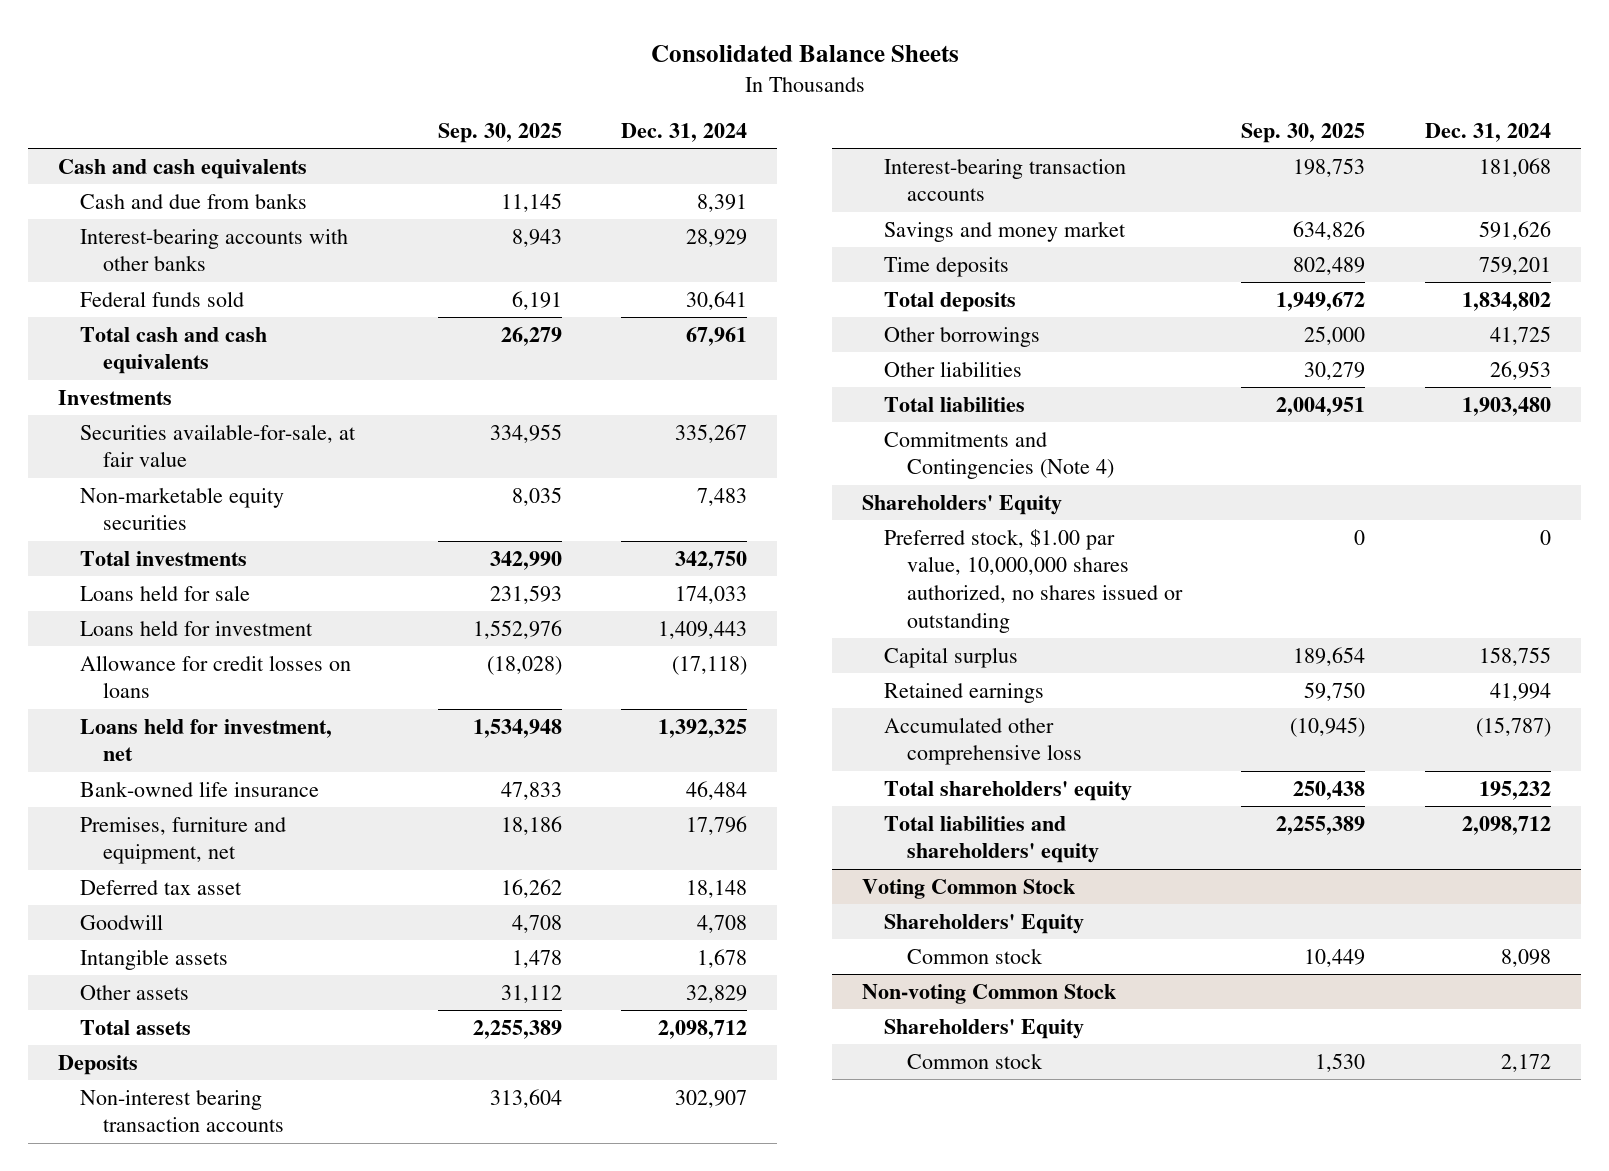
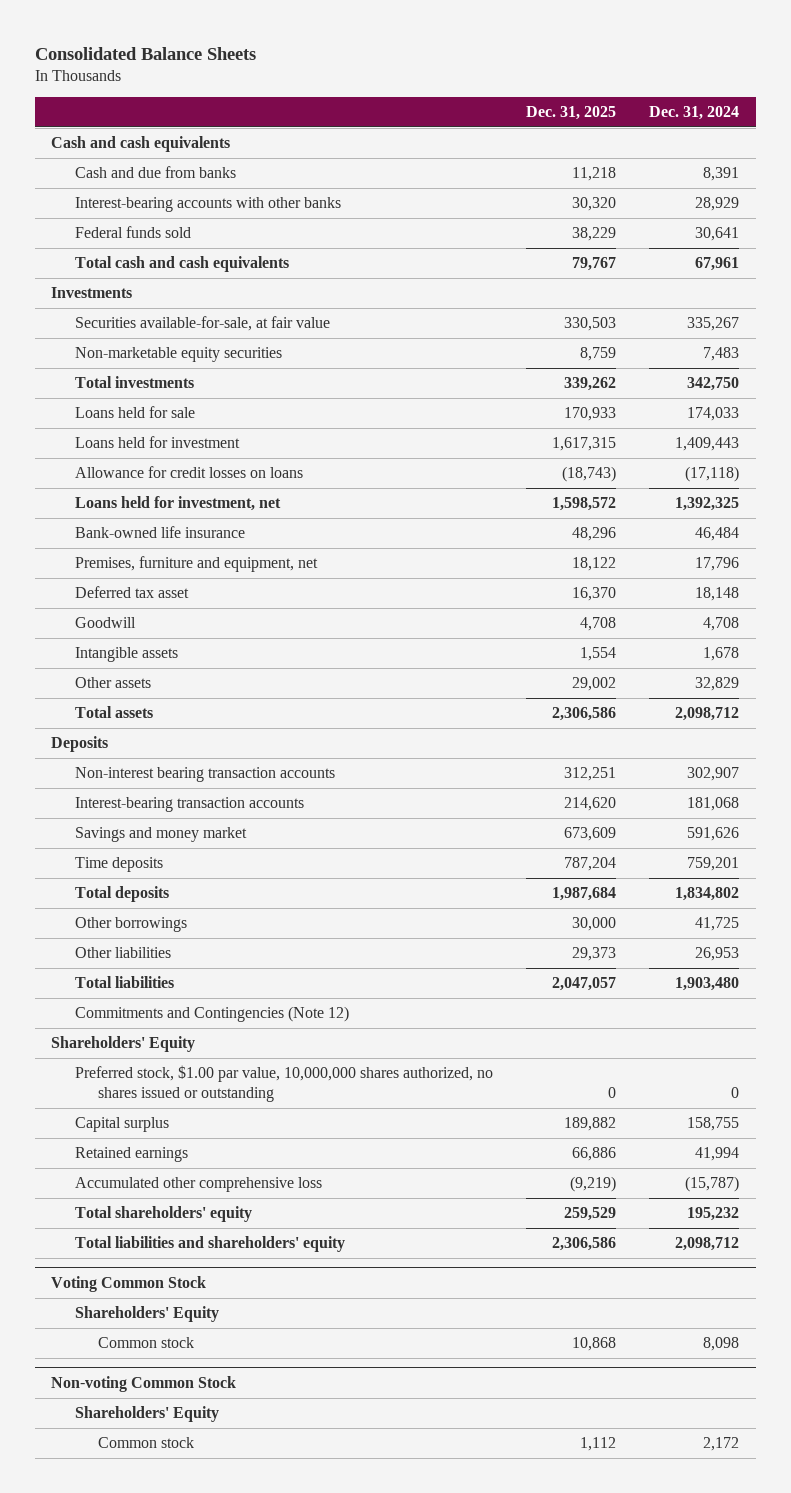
[437,123,562,144] Sep. 30, 2025 -> none
none -> [526,106,617,121] Dec. 31, 2025
[884,431,1114,480] Commitments and Contingencies (Note 4) -> [74,1006,349,1023] Commitments and Contingencies (Note 12)

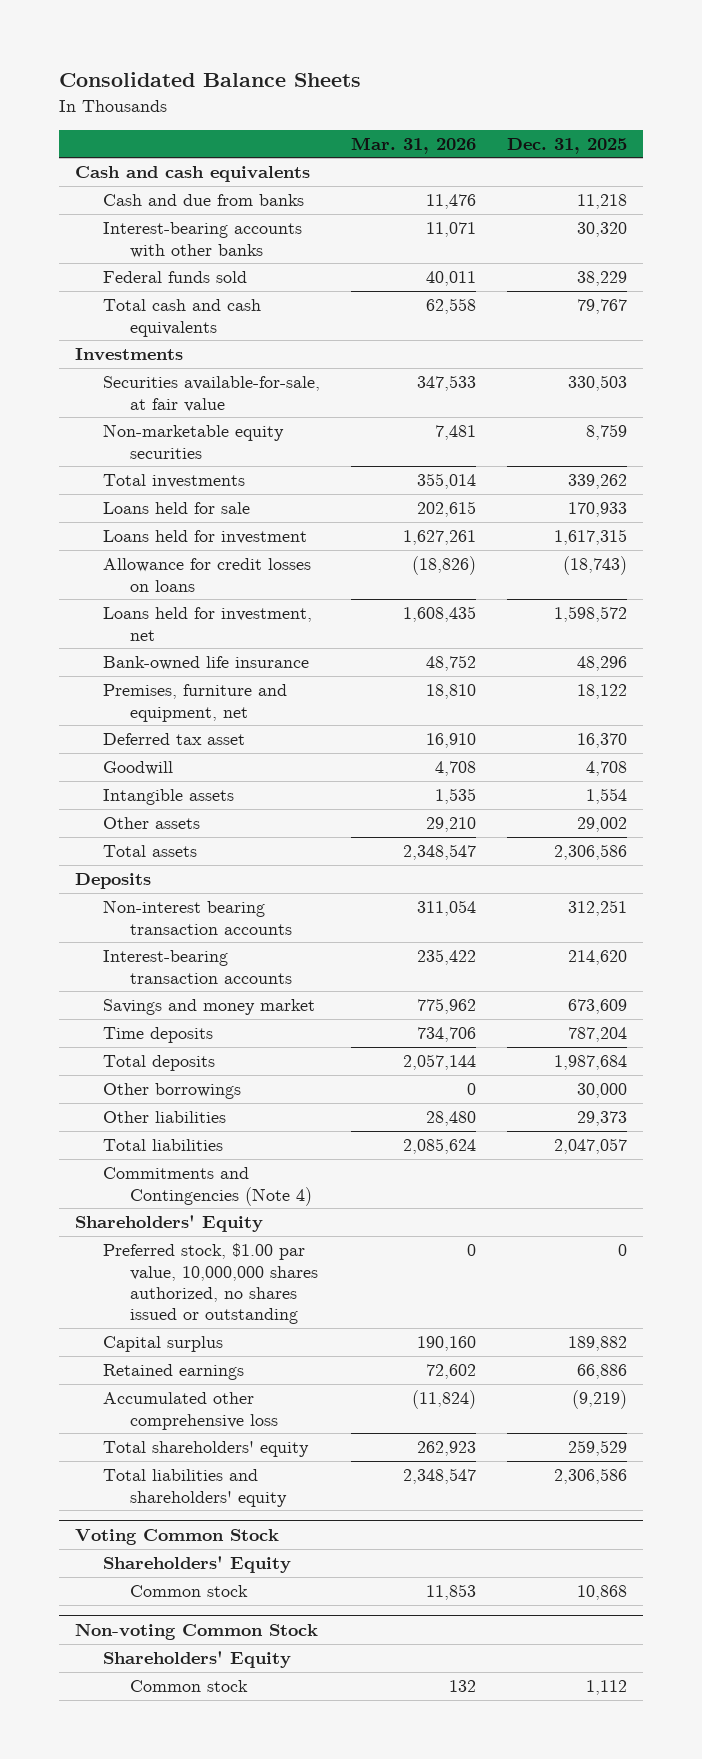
[649,106,740,121] Dec. 31, 2024 -> none
none -> [350,136,476,154] Mar. 31, 2026
[74,1006,349,1023] Commitments and Contingencies (Note 12) -> [102,1167,313,1206] Commitments and Contingencies (Note 4)

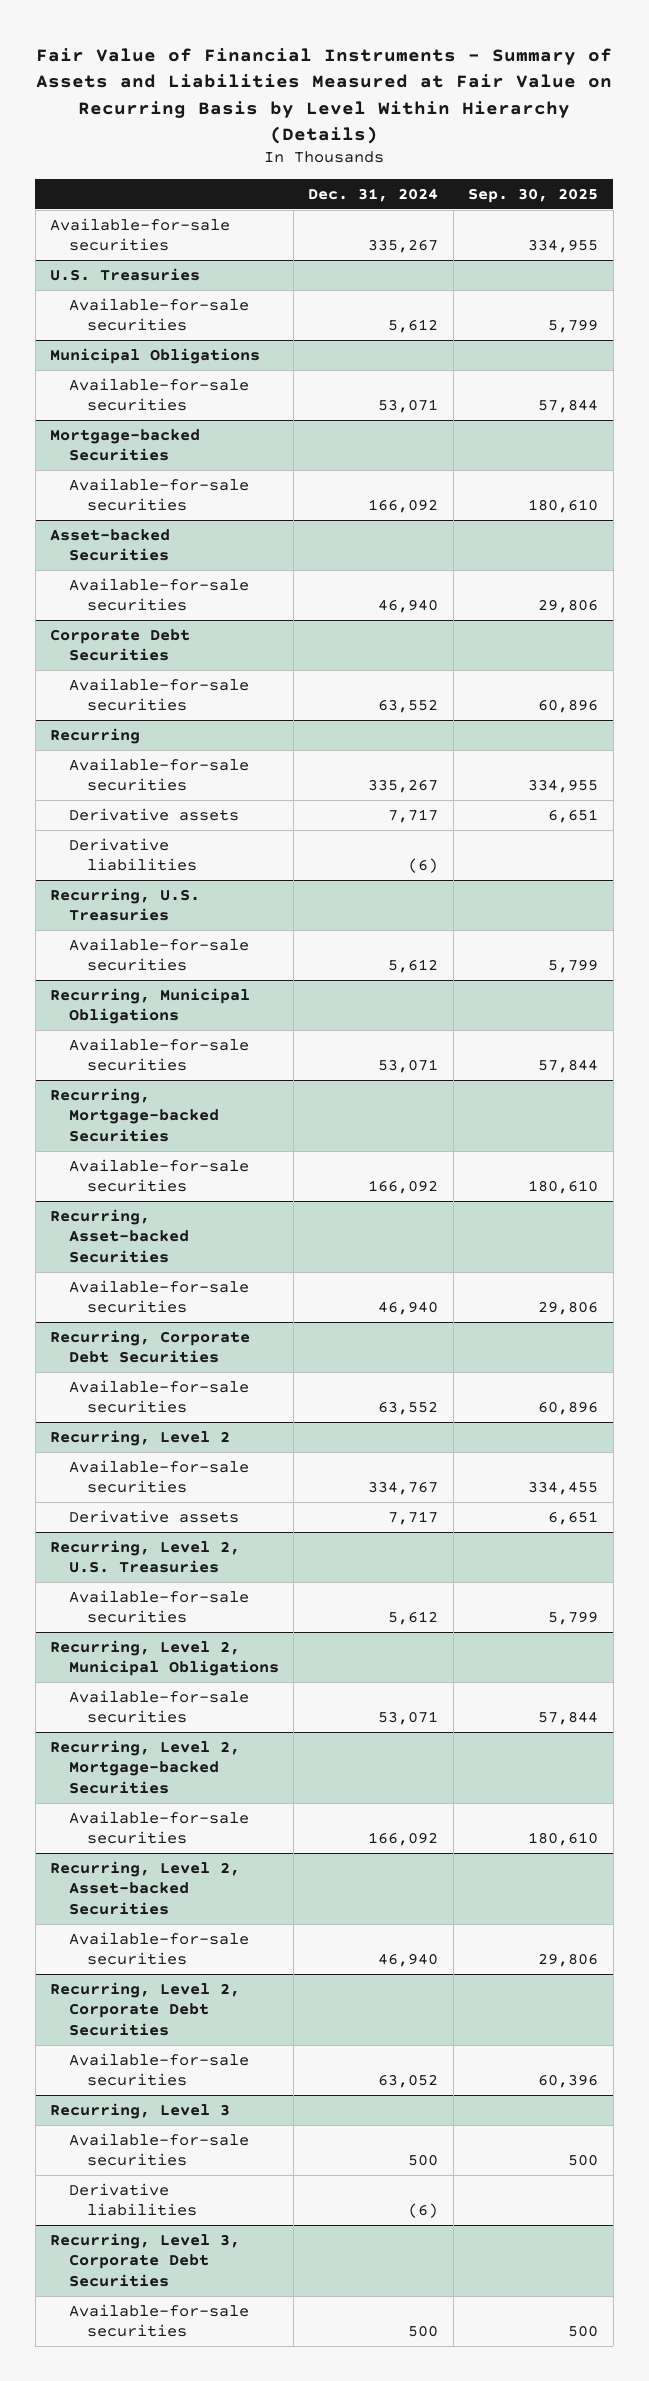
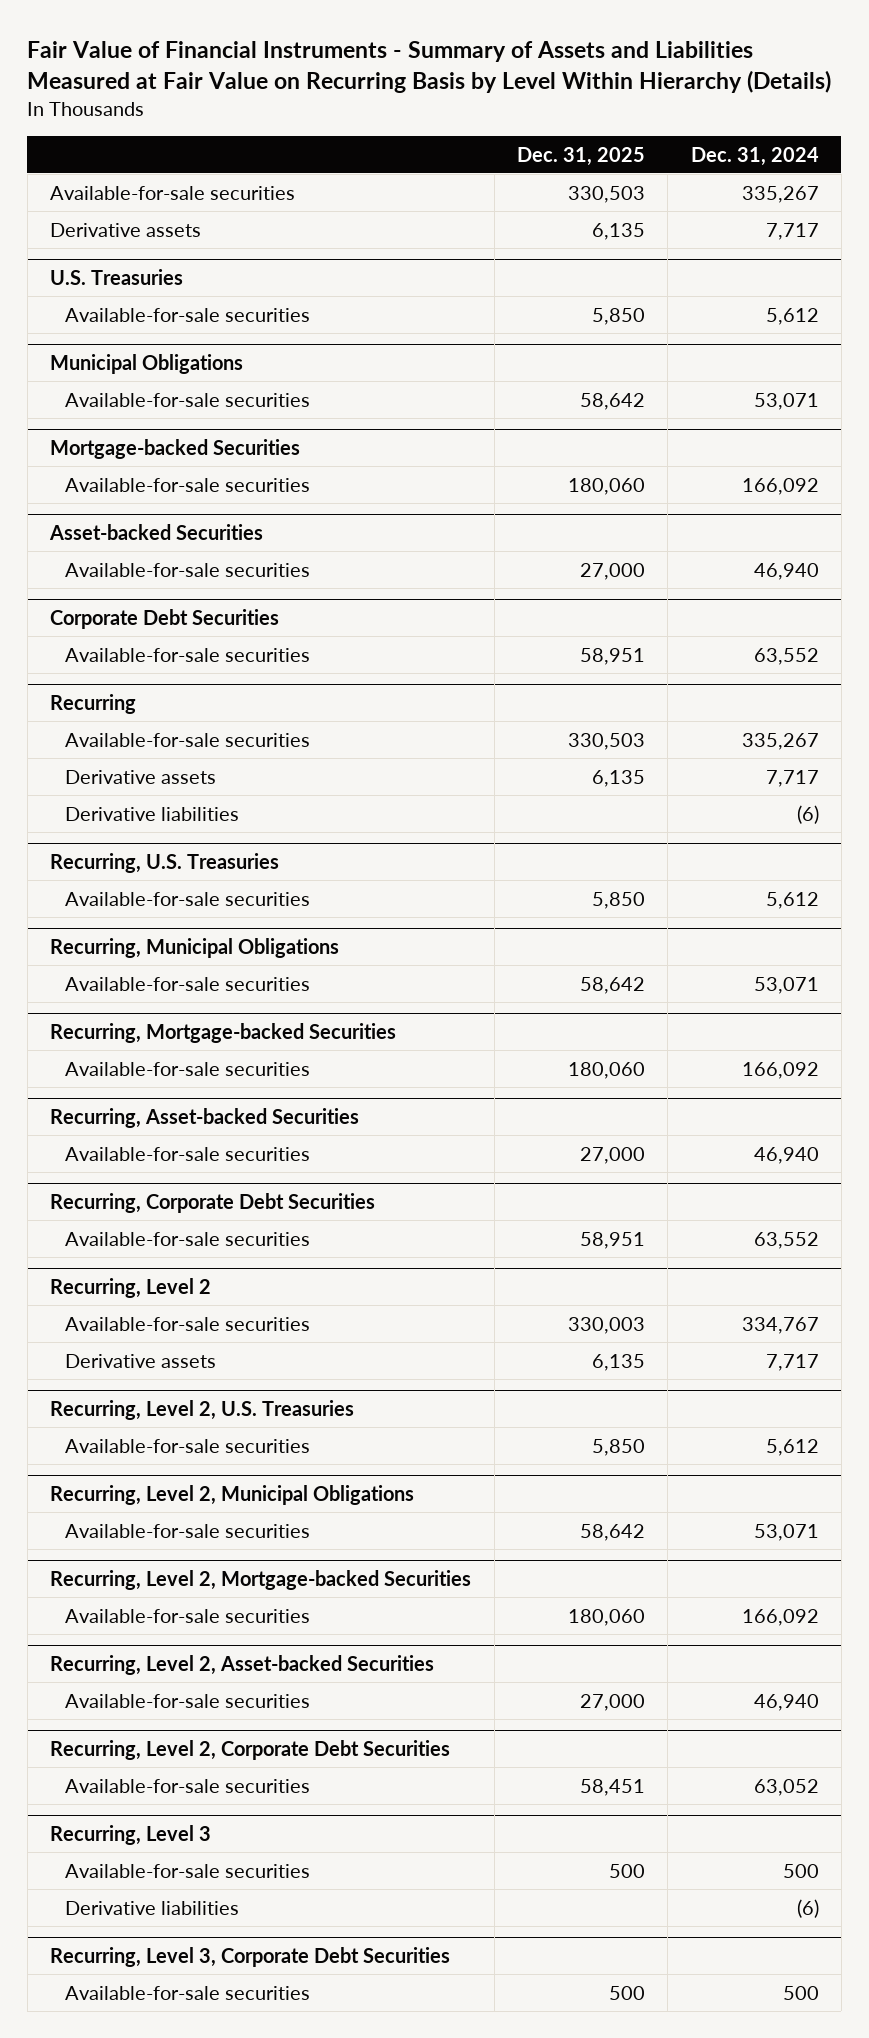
[468,187,599,203] Sep. 30, 2025 -> none
none -> [516,146,645,166] Dec. 31, 2025
none -> [50,222,202,237] Derivative assets

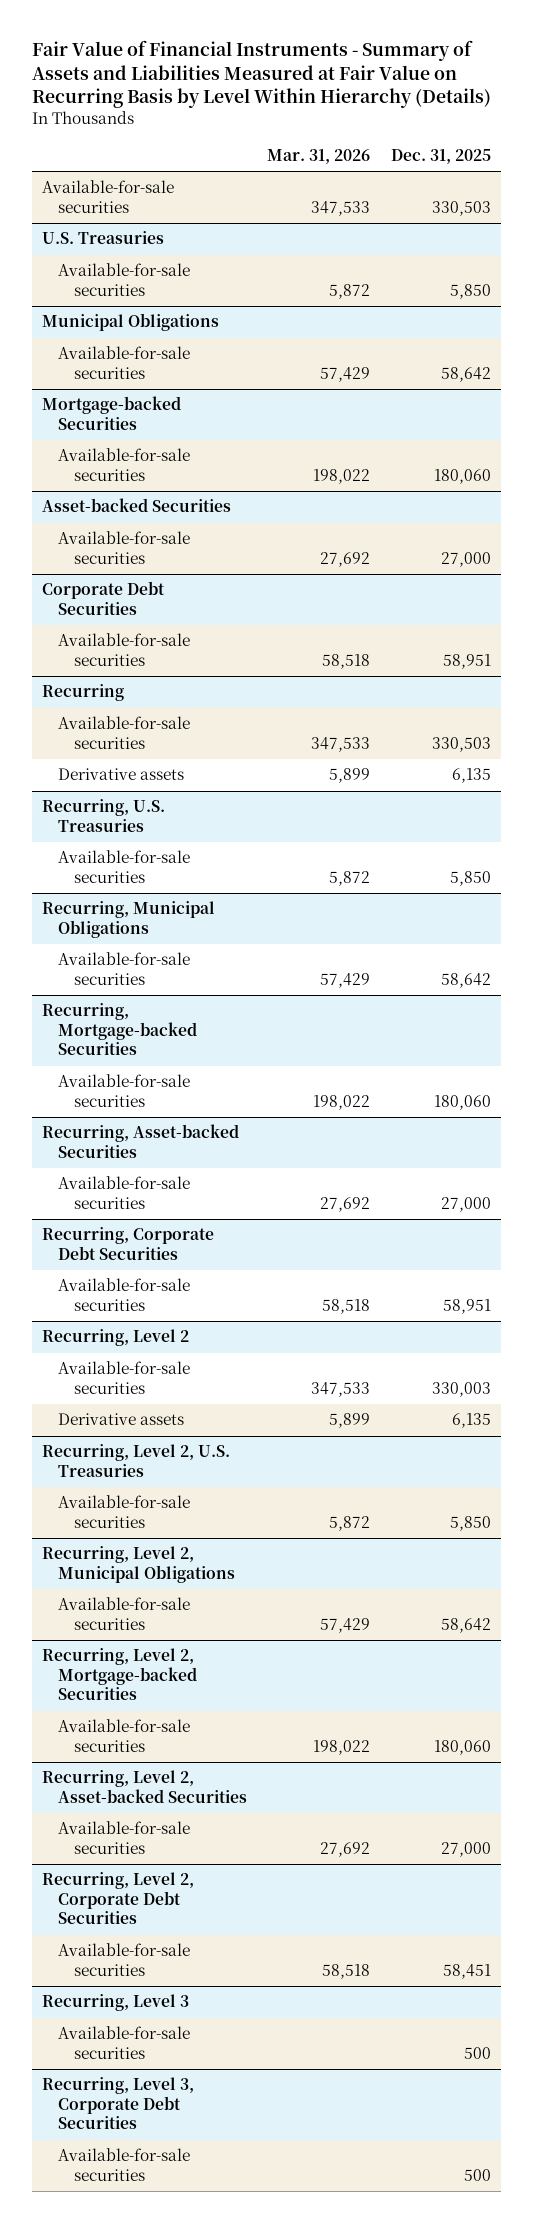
[690,146,819,166] Dec. 31, 2024 -> none
none -> [267,149,371,165] Mar. 31, 2026
[50,222,202,237] Derivative assets -> none
[64,806,239,821] Derivative liabilities -> none
[64,1900,239,1915] Derivative liabilities -> none

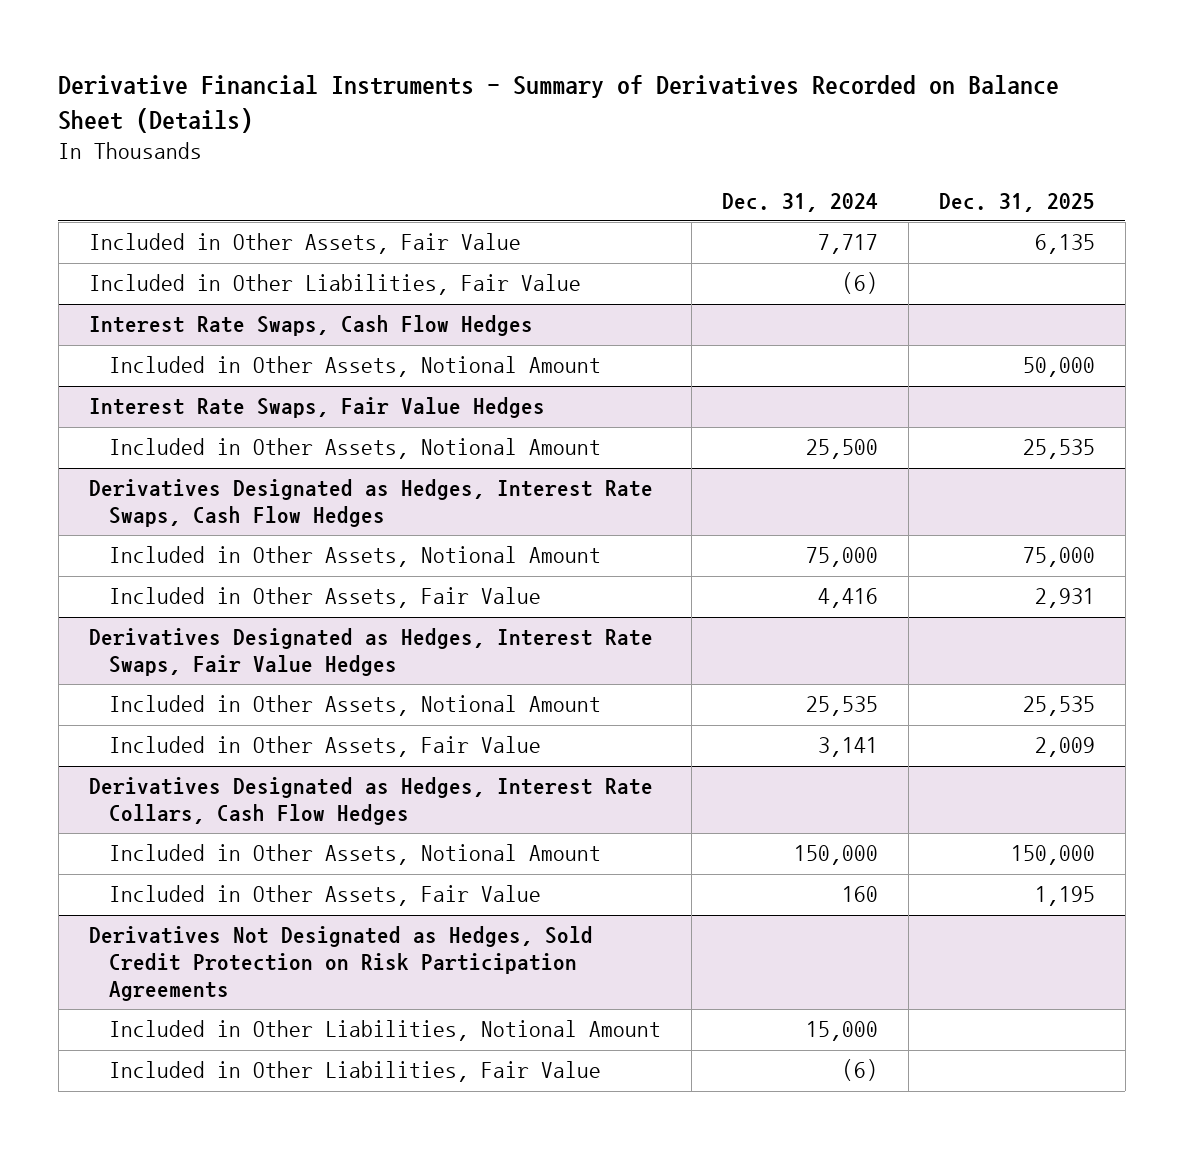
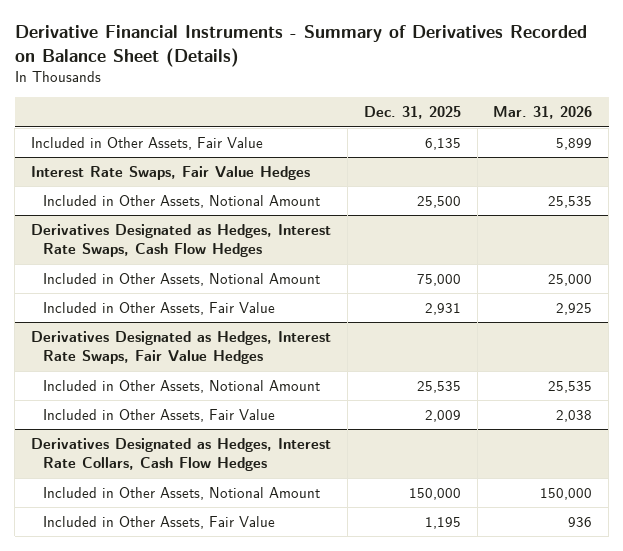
[721,192,878,212] Dec. 31, 2024 -> none
none -> [493,106,593,120] Mar. 31, 2026
[88,274,581,296] Included in Other Liabilities, Fair Value -> none
[88,315,533,337] Interest Rate Swaps, Cash Flow Hedges -> none
[108,356,601,378] Included in Other Assets, Notional Amount -> none
[1022,439,1095,460] 25,535 -> [416,195,461,208] 25,500
[88,926,593,1002] Derivatives Not Designated as Hedges, Sold Credit Protection on Risk Participation Agreements -> none
[108,1020,661,1042] Included in Other Liabilities, Notional Amount -> none
[108,1061,601,1083] Included in Other Liabilities, Fair Value -> none

